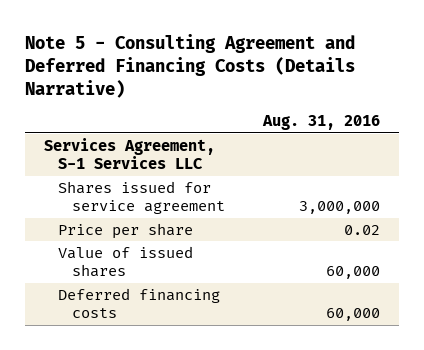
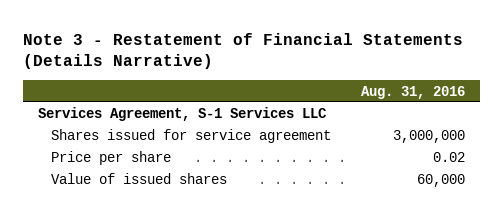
[25,33,356,98] Note 5 - Consulting Agreement and Deferred Financing Costs (Details Narrative) -> [23,32,464,70] Note 3 - Restatement of Financial Statements (Details Narrative)
[58,287,221,319] Deferred financing costs -> none

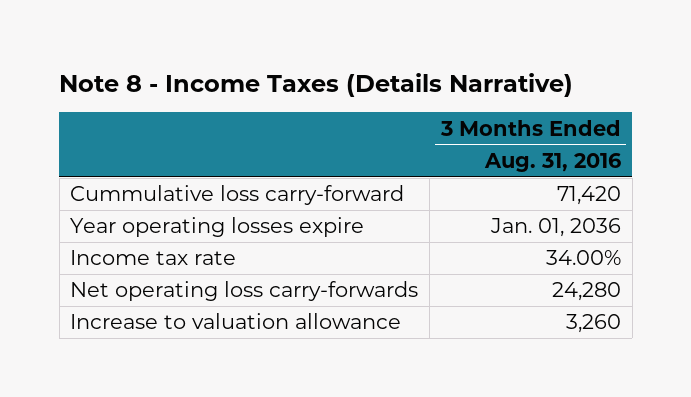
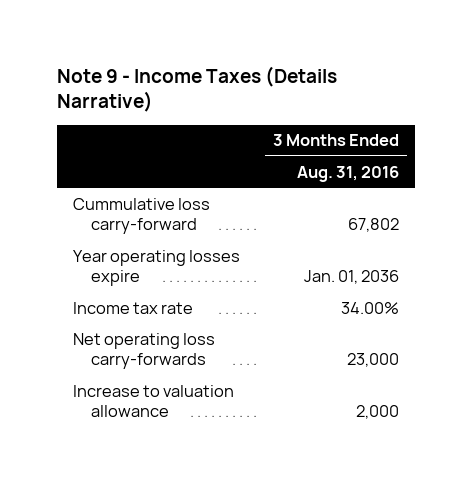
[59,72,574,97] Note 8 - Income Taxes (Details Narrative) -> [57,65,338,113] Note 9 - Income Taxes (Details Narrative)
[556,186,621,206] 71,420 -> [347,218,399,233] 67,802
[551,282,621,302] 24,280 -> [346,353,399,368] 23,000
[565,314,621,334] 3,260 -> [355,405,399,420] 2,000

